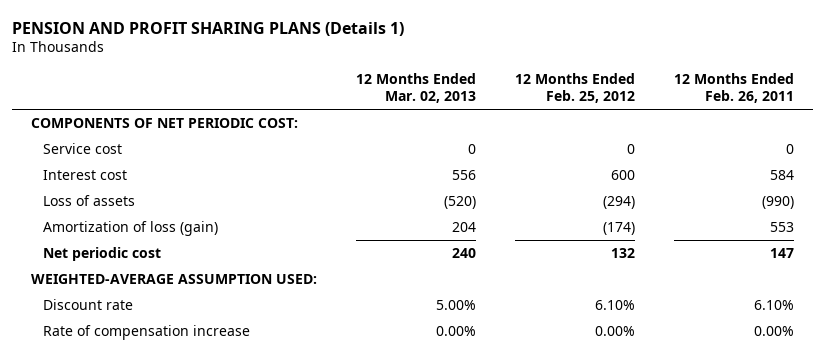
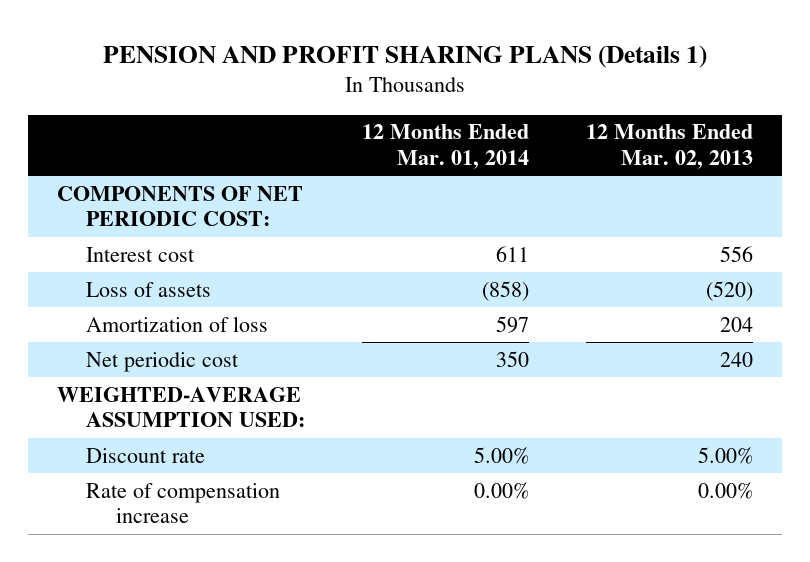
[515,73,636,104] 12 Months Ended Feb. 25, 2012 -> none
[673,73,794,104] 12 Months Ended Feb. 26, 2011 -> none
none -> [362,124,530,169] 12 Months Ended Mar. 01, 2014
[42,143,122,155] Service cost -> none
[42,221,218,237] Amortization of loss (gain) -> [86,315,269,332] Amortization of loss

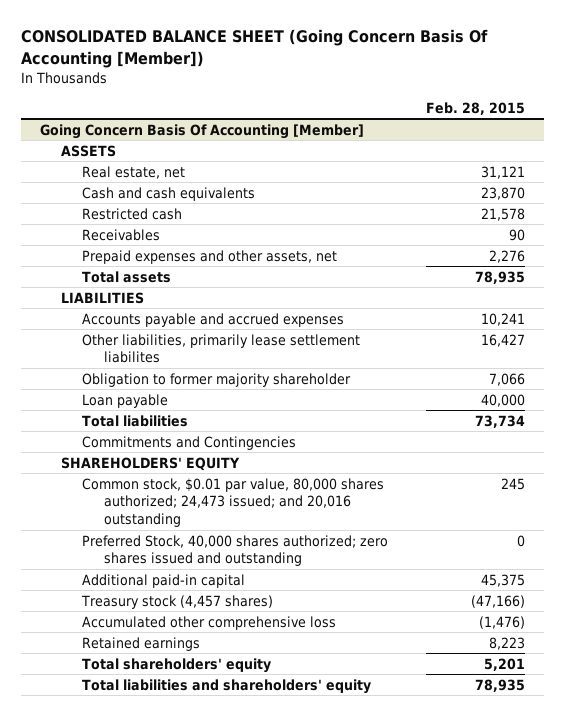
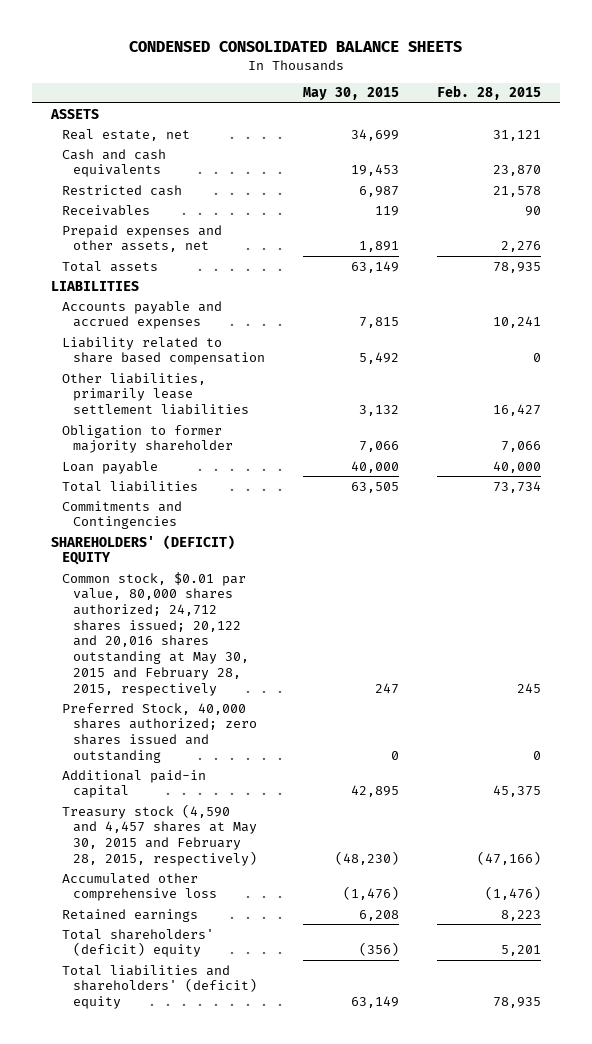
[20,29,488,69] CONSOLIDATED BALANCE SHEET (Going Concern Basis Of Accounting [Member]) -> [129,41,463,53] CONDENSED CONSOLIDATED BALANCE SHEETS
none -> [302,87,399,101] May 30, 2015
[39,123,364,139] Going Concern Basis Of Accounting [Member] -> none
none -> [62,336,265,366] Liability related to share based compensation
[82,333,361,364] Other liabilities, primarily lease settlement liabilites -> [62,372,249,416] Other liabilities, primarily lease settlement liabilities
[60,456,240,471] SHAREHOLDERS' EQUITY -> [51,534,236,566] SHAREHOLDERS' (DEFICIT) EQUITY
[82,477,385,527] Common stock, $0.01 par value, 80,000 shares authorized; 24,473 issued; and 20,016 outstanding -> [62,571,249,696] Common stock, $0.01 par value, 80,000 shares authorized; 24,712 shares issued; 20,122 and 20,016 shares outstanding at May 30, 2015 and February 28, 2015, respectively
[81,594,274,609] Treasury stock (4,457 shares) -> [62,803,257,866] Treasury stock (4,590 and 4,457 shares at May 30, 2015 and February 28, 2015, respectively)
[82,657,272,673] Total shareholders' equity -> [62,928,215,958] Total shareholders' (deficit) equity
[82,678,372,694] Total liabilities and shareholders' equity -> [62,964,257,1010] Total liabilities and shareholders' (deficit) equity

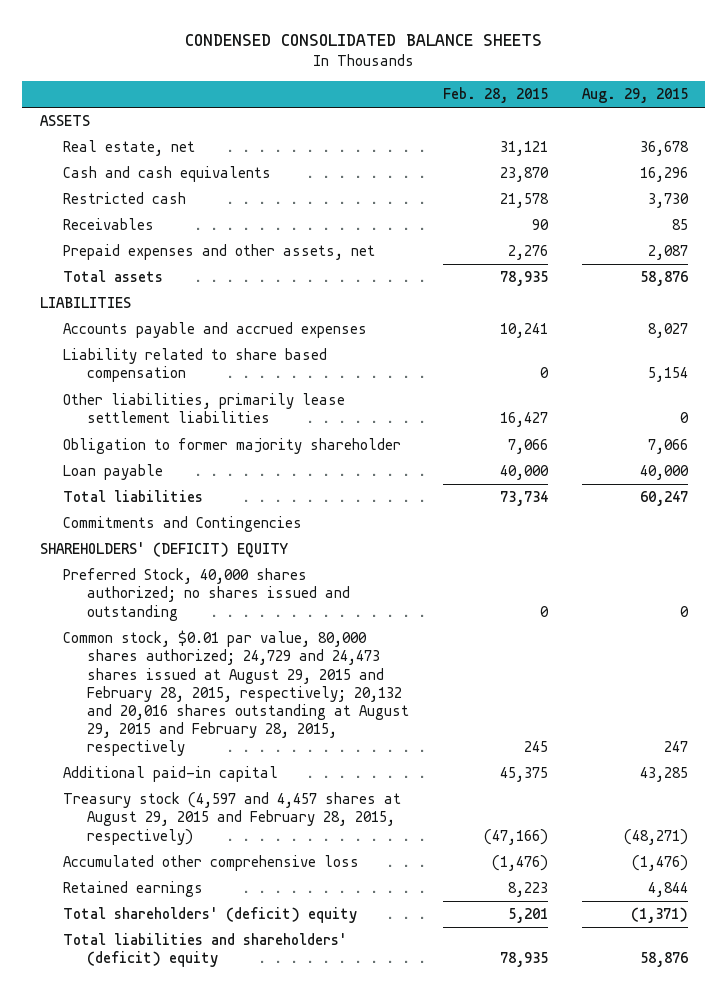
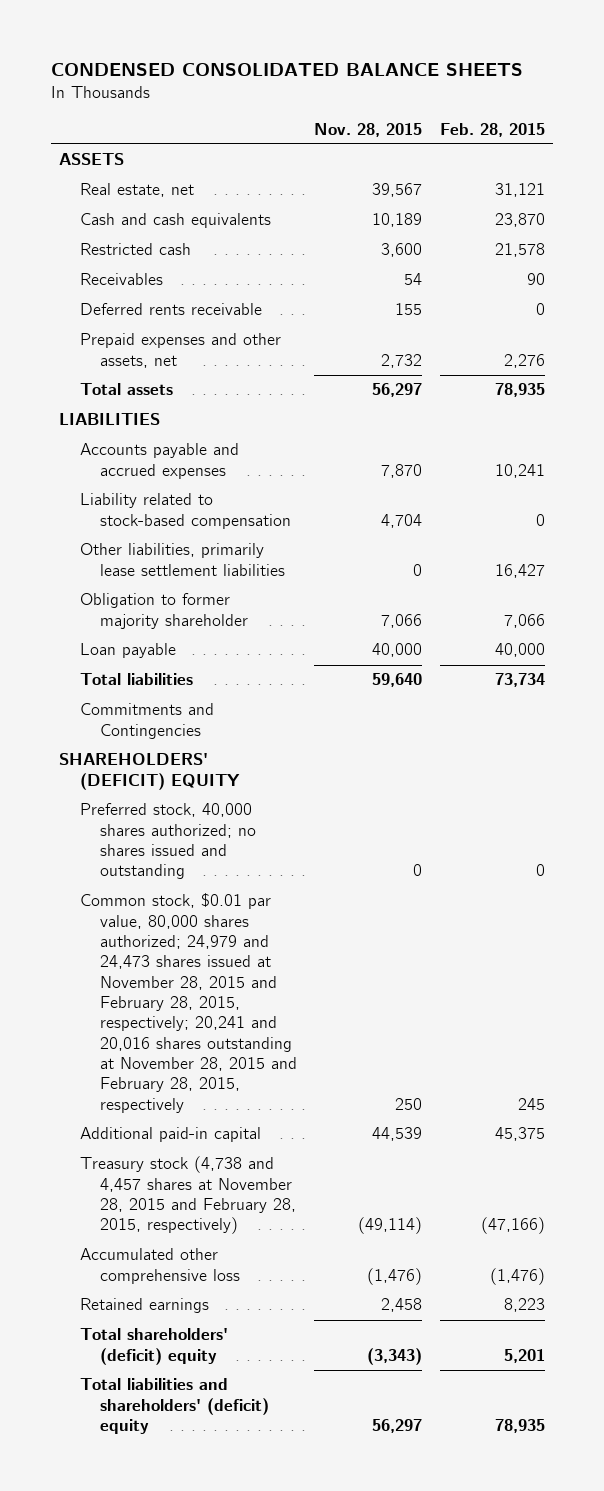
[582,88,689,104] Aug. 29, 2015 -> none
none -> [314,122,423,137] Nov. 28, 2015
none -> [79,303,262,316] Deferred rents receivable
[63,348,328,383] Liability related to share based compensation -> [79,493,291,529] Liability related to stock-based compensation
[63,568,350,621] Preferred Stock, 40,000 shares authorized; no shares issued and outstanding -> [79,803,256,880] Preferred stock, 40,000 shares authorized; no shares issued and outstanding
[63,630,409,756] Common stock, $0.01 par value, 80,000 shares authorized; 24,729 and 24,473 shares issued at August 29, 2015 and February 28, 2015, respectively; 20,132 and 20,016 shares outstanding at August 29, 2015 and February 28, 2015, respectively -> [79,893,297,1113] Common stock, $0.01 par value, 80,000 shares authorized; 24,979 and 24,473 shares issued at November 28, 2015 and February 28, 2015, respectively; 20,241 and 20,016 shares outstanding at November 28, 2015 and February 28, 2015, respectively
[63,792,402,845] Treasury stock (4,597 and 4,457 shares at August 29, 2015 and February 28, 2015, respectively) -> [79,1156,296,1235] Treasury stock (4,738 and 4,457 shares at November 28, 2015 and February 28, 2015, respectively)

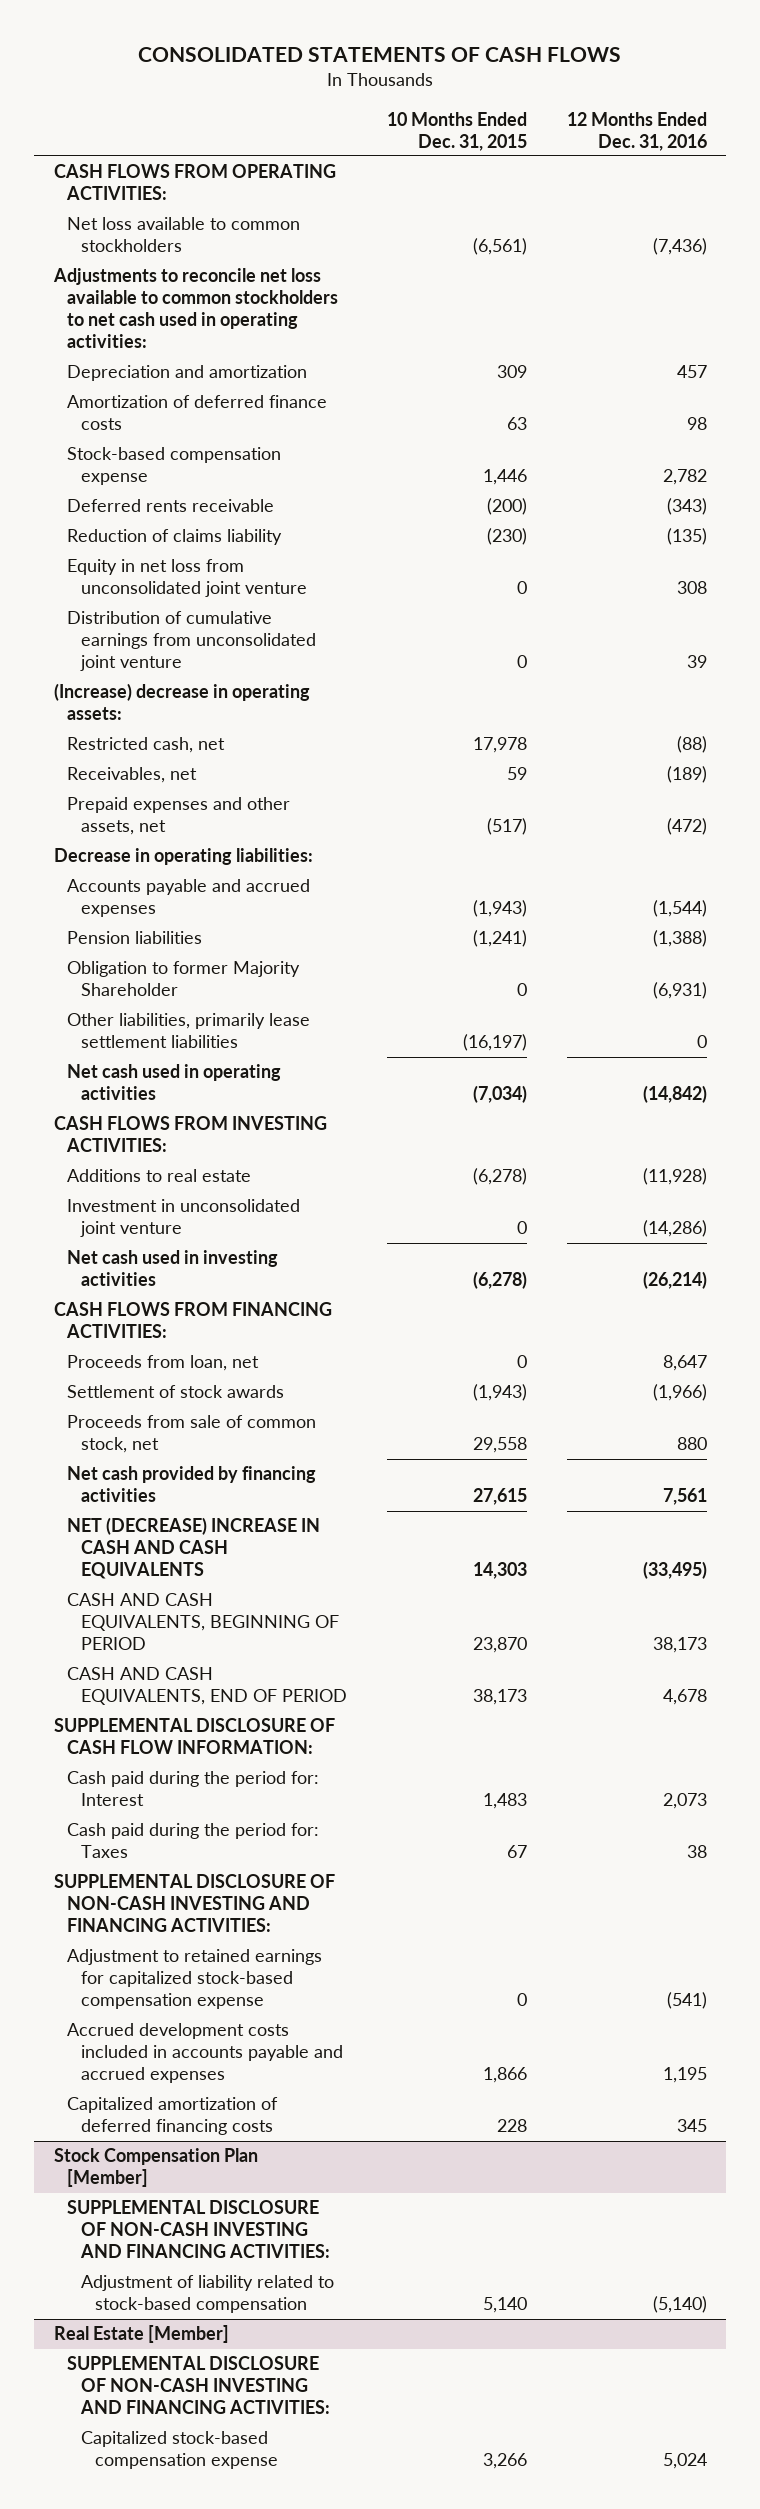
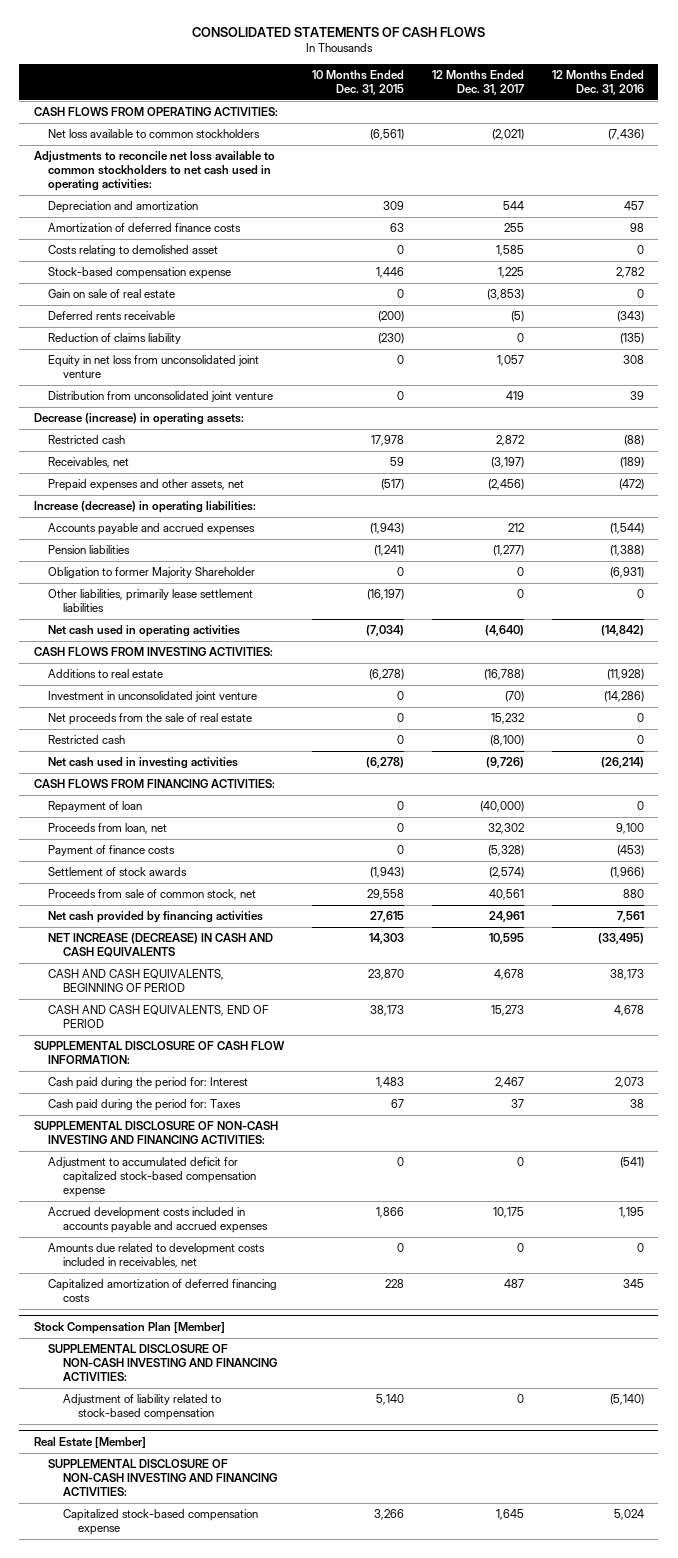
none -> [431,69,524,95] 12 Months Ended Dec. 31, 2017
none -> [48,245,219,257] Costs relating to demolished asset
none -> [48,289,176,299] Gain on sale of real estate
[67,611,317,672] Distribution of cumulative earnings from unconsolidated joint venture -> [48,391,274,403] Distribution from unconsolidated joint venture
[53,683,310,721] (Increase) decrease in operating assets: -> [33,413,244,426] Decrease (increase) in operating assets:
[67,737,226,754] Restricted cash, net -> [48,435,126,445] Restricted cash
[53,848,313,866] Decrease in operating liabilities: -> [33,501,256,514] Increase (decrease) in operating liabilities:
none -> [48,713,253,726] Net proceeds from the sale of real estate
none -> [48,735,126,745] Restricted cash
none -> [48,801,143,814] Repayment of loan
[662,1355,707,1372] 8,647 -> [616,823,645,835] 9,100
none -> [48,845,176,857] Payment of finance costs
[67,1517,321,1580] NET (DECREASE) INCREASE IN CASH AND CASH EQUIVALENTS -> [48,933,274,957] NET INCREASE (DECREASE) IN CASH AND CASH EQUIVALENTS
[67,1949,323,2010] Adjustment to retained earnings for capitalized stock-based compensation expense -> [48,1157,256,1197] Adjustment to accumulated deficit for capitalized stock-based compensation expense
none -> [48,1243,266,1268] Amounts due related to development costs included in receivables, net

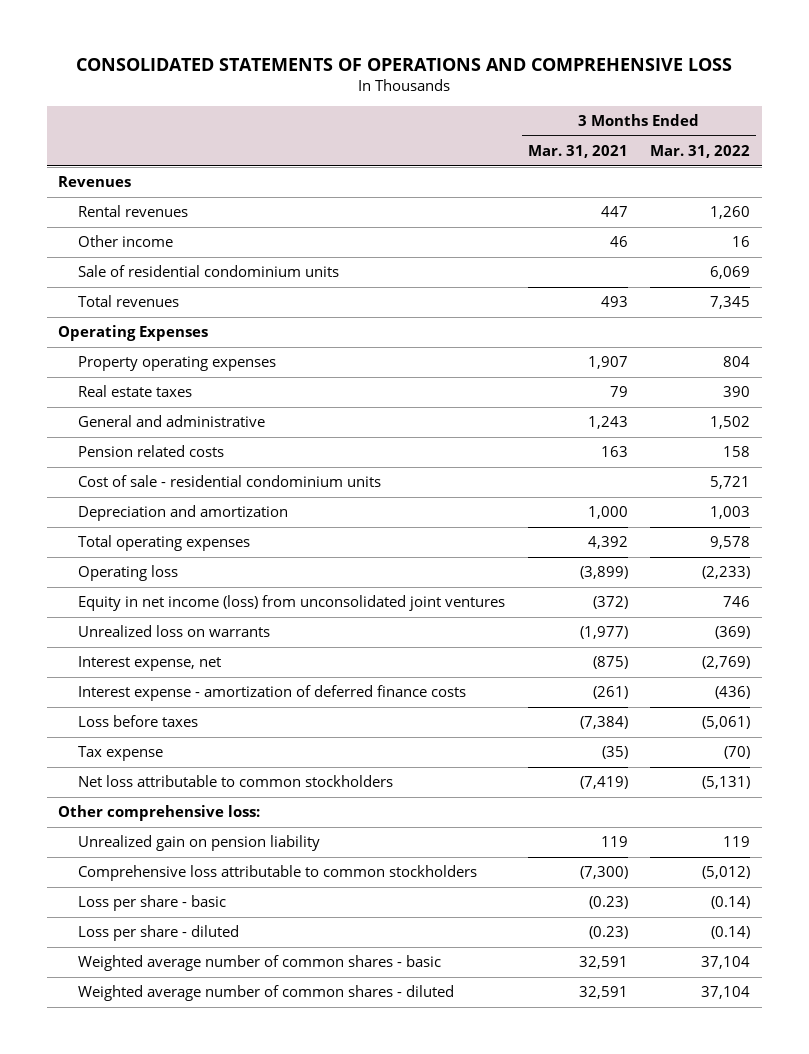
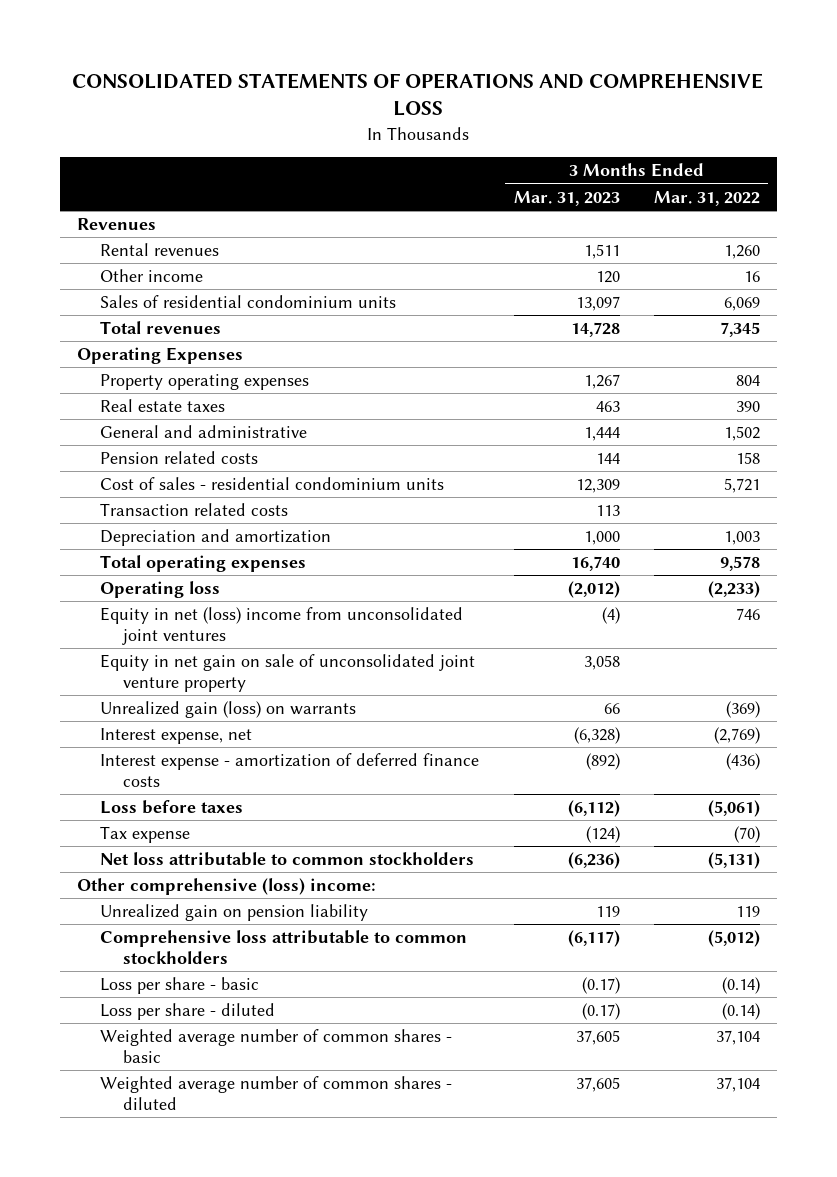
[527,145,628,159] Mar. 31, 2021 -> none
none -> [513,190,620,206] Mar. 31, 2023
[77,265,339,278] Sale of residential condominium units -> [100,294,397,308] Sales of residential condominium units
[77,475,381,488] Cost of sale - residential condominium units -> [100,476,445,490] Cost of sales - residential condominium units
none -> [100,502,289,516] Transaction related costs
[77,595,505,612] Equity in net income (loss) from unconsolidated joint ventures -> [100,606,464,645] Equity in net (loss) income from unconsolidated joint ventures
none -> [100,653,476,692] Equity in net gain on sale of unconsolidated joint venture property
[77,625,270,638] Unrealized loss on warrants -> [100,700,357,718] Unrealized gain (loss) on warrants
[58,805,261,822] Other comprehensive loss: -> [77,877,377,895] Other comprehensive (loss) income:

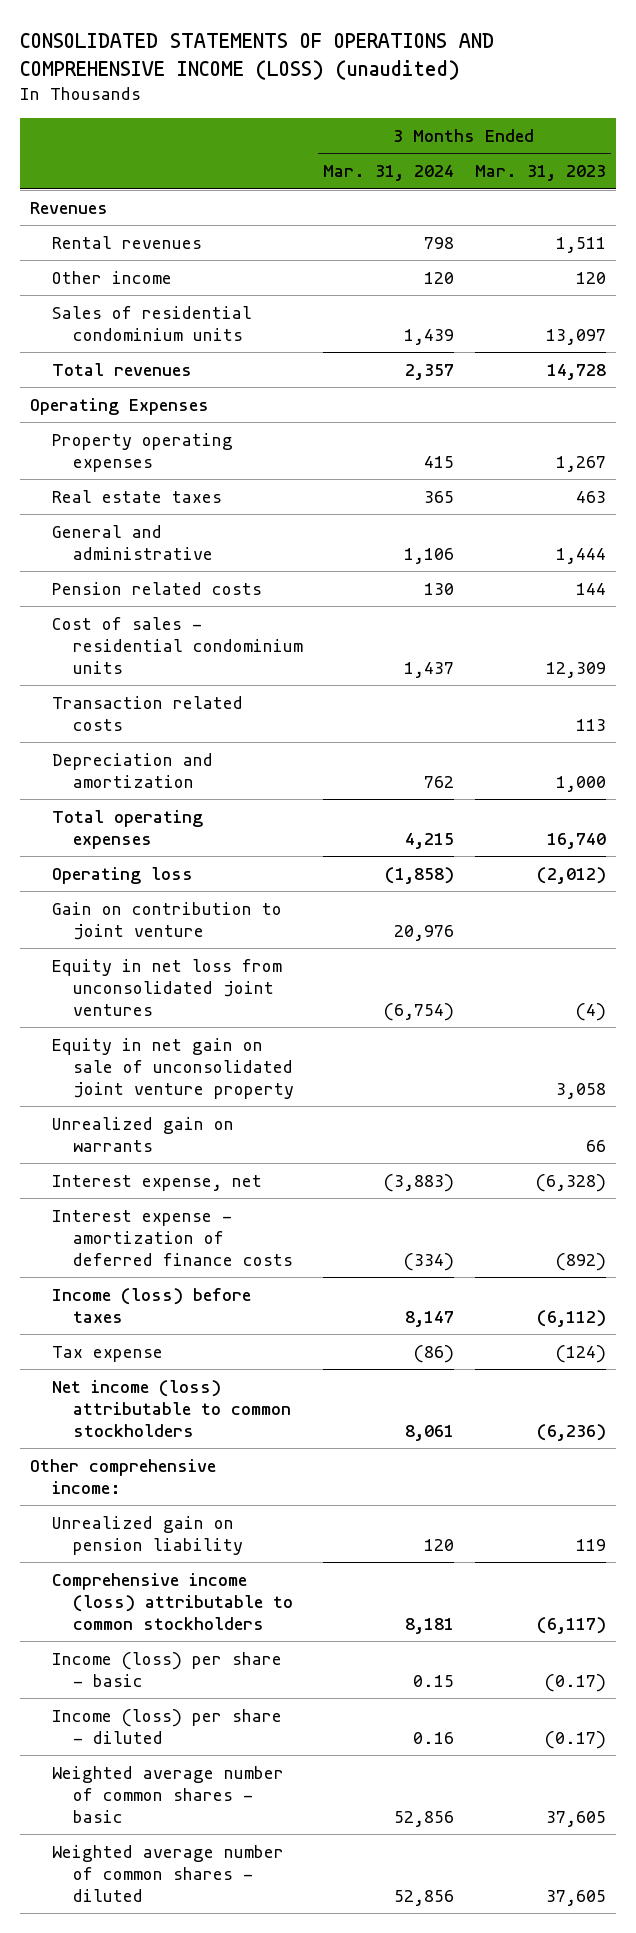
[72,72,764,117] CONSOLIDATED STATEMENTS OF OPERATIONS AND COMPREHENSIVE LOSS -> [19,32,494,80] CONSOLIDATED STATEMENTS OF OPERATIONS AND COMPREHENSIVE INCOME (LOSS) (unaudited)
[653,190,760,206] Mar. 31, 2022 -> none
none -> [323,165,455,182] Mar. 31, 2024
none -> [51,901,282,940] Gain on contribution to joint venture
[100,606,464,645] Equity in net (loss) income from unconsolidated joint ventures -> [51,958,282,1017] Equity in net loss from unconsolidated joint ventures
[100,700,357,718] Unrealized gain (loss) on warrants -> [51,1116,234,1152] Unrealized gain on warrants
[100,799,244,814] Loss before taxes -> [51,1287,251,1323] Income (loss) before taxes
[100,851,475,866] Net loss attributable to common stockholders -> [51,1379,292,1438] Net income (loss) attributable to common stockholders
[77,877,377,895] Other comprehensive (loss) income: -> [30,1458,217,1494] Other comprehensive income:
[100,929,468,964] Comprehensive loss attributable to common stockholders -> [51,1572,294,1631] Comprehensive income (loss) attributable to common stockholders
[100,976,260,994] Loss per share - basic -> [51,1651,282,1687] Income (loss) per share - basic
[100,1002,276,1020] Loss per share - diluted -> [51,1708,282,1744] Income (loss) per share - diluted

